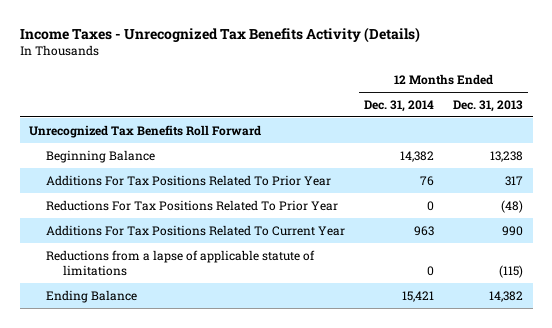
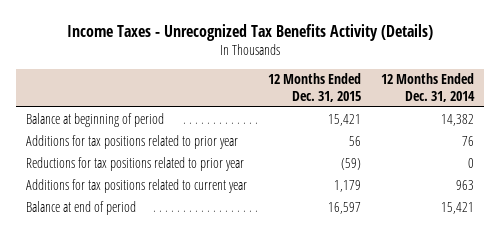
[453,99,524,112] Dec. 31, 2013 -> none
none -> [267,73,361,102] 12 Months Ended Dec. 31, 2015
[29,124,262,138] Unrecognized Tax Benefits Roll Forward -> none
[46,249,316,277] Reductions from a lapse of applicable statute of limitations -> none
[46,149,156,163] Beginning Balance -> [26,112,165,127] Balance at beginning of period
[46,174,332,186] Additions For Tax Positions Related To Prior Year -> [26,134,239,149] Additions for tax positions related to prior year
[46,199,339,211] Reductions For Tax Positions Related To Prior Year -> [26,156,245,171] Reductions for tax positions related to prior year
[46,224,346,236] Additions For Tax Positions Related To Current Year -> [26,178,248,193] Additions for tax positions related to current year
[46,289,138,303] Ending Balance -> [26,200,137,215] Balance at end of period

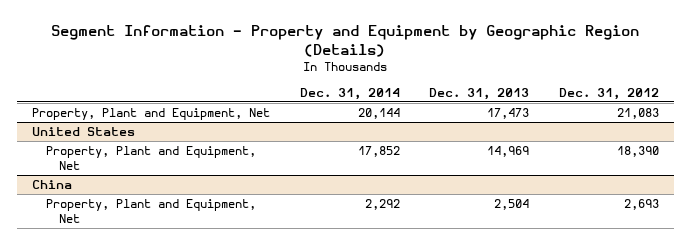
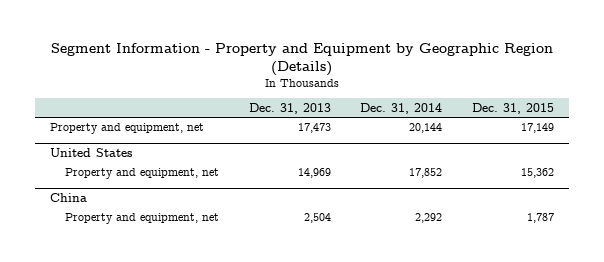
[558,87,659,100] Dec. 31, 2012 -> none
none -> [472,102,555,114] Dec. 31, 2015
[32,108,271,121] Property, Plant and Equipment, Net -> [49,123,204,135] Property and equipment, net
[45,146,256,170] Property, Plant and Equipment, Net -> [64,168,219,180] Property and equipment, net
[45,199,256,223] Property, Plant and Equipment, Net -> [64,213,219,225] Property and equipment, net

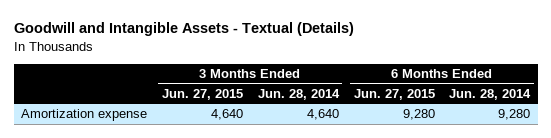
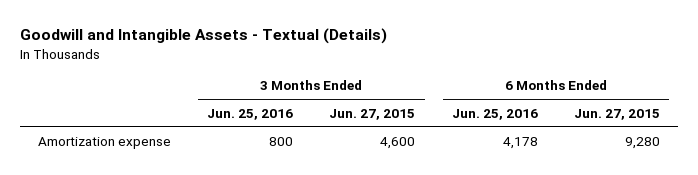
[257,88,340,100] Jun. 28, 2014 -> none
[449,88,532,100] Jun. 28, 2014 -> none
none -> [207,108,294,120] Jun. 25, 2016
none -> [451,108,538,120] Jun. 25, 2016
[210,109,243,121] 4,640 -> [380,137,416,150] 4,600

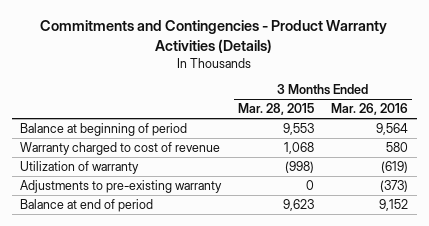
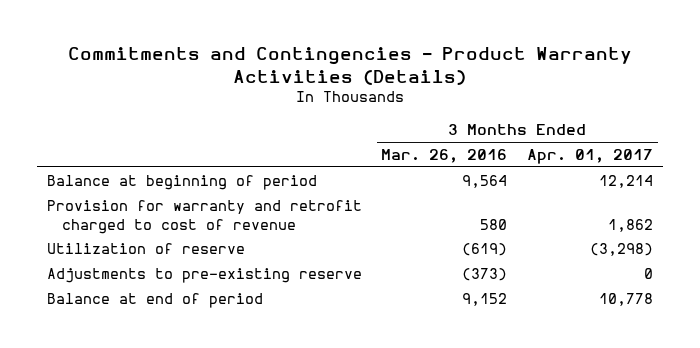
[238,103,315,116] Mar. 28, 2015 -> none
none -> [527,149,654,165] Apr. 01, 2017
[20,142,221,156] Warranty charged to cost of revenue -> [46,200,362,234] Provision for warranty and retrofit charged to cost of revenue
[20,161,140,175] Utilization of warranty -> [46,243,245,255] Utilization of reserve
[20,180,223,194] Adjustments to pre-existing warranty -> [46,268,362,284] Adjustments to pre-existing reserve

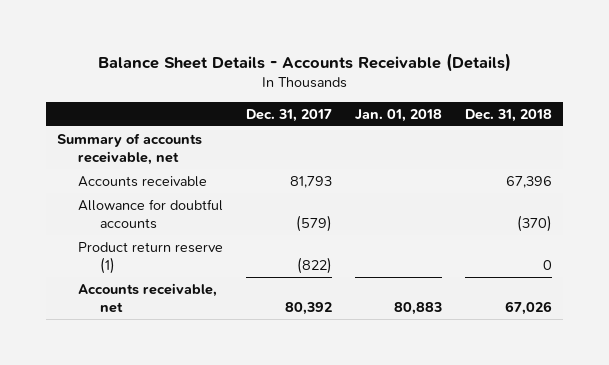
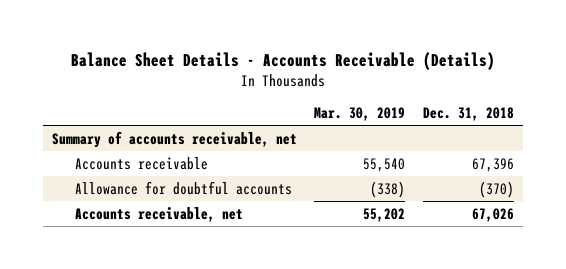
[246,108,333,122] Dec. 31, 2017 -> none
[355,108,443,122] Jan. 01, 2018 -> none
none -> [314,107,406,122] Mar. 30, 2019
[78,241,224,275] Product return reserve (1) -> none

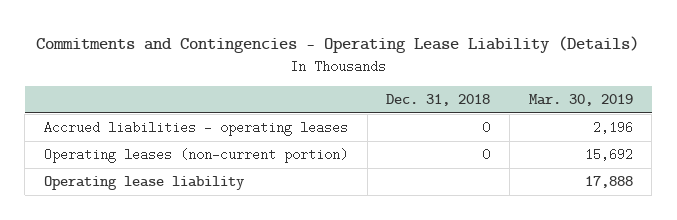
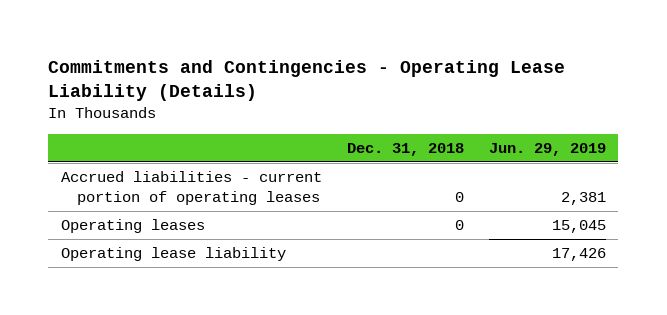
[528,94,633,107] Mar. 30, 2019 -> none
none -> [488,142,606,156] Jun. 29, 2019
[44,121,349,137] Accrued liabilities - operating leases -> [60,170,322,206] Accrued liabilities - current portion of operating leases
[44,148,349,164] Operating leases (non-current portion) -> [60,218,205,233] Operating leases

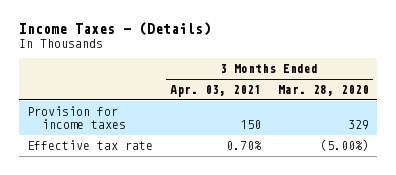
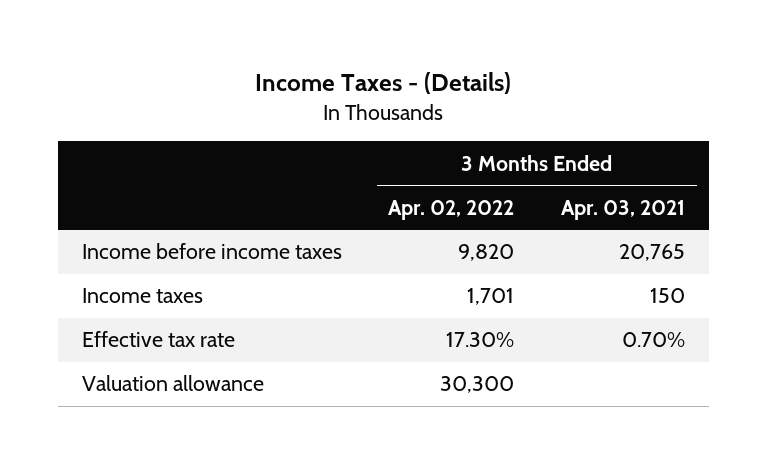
[277,85,369,97] Mar. 28, 2020 -> none
none -> [388,199,515,220] Apr. 02, 2022
none -> [81,243,342,260] Income before income taxes
[27,106,126,129] Provision for income taxes -> [81,288,203,304] Income taxes
none -> [81,375,264,392] Valuation allowance

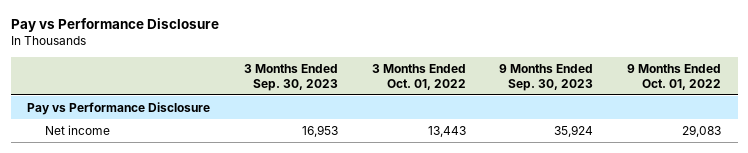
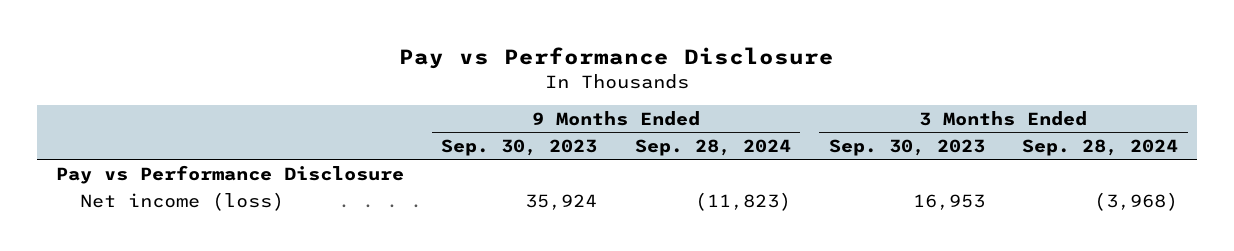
[371,63,466,90] 3 Months Ended Oct. 01, 2022 -> none
[626,63,721,90] 9 Months Ended Oct. 01, 2022 -> none
none -> [634,138,791,156] Sep. 28, 2024
none -> [1022,138,1179,156] Sep. 28, 2024
[45,125,111,136] Net income -> [80,191,285,211] Net income (loss)

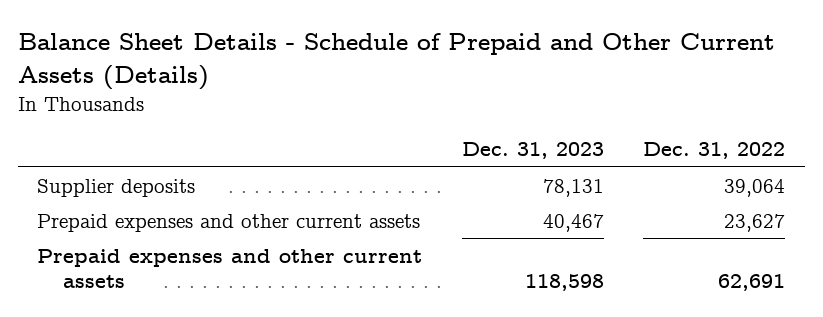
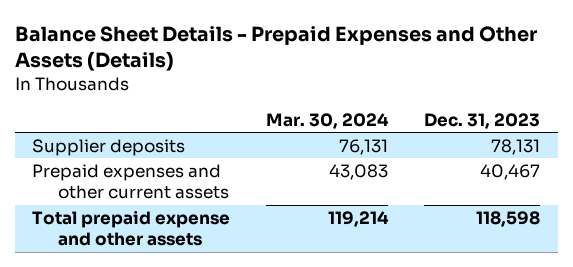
[17,33,775,90] Balance Sheet Details - Schedule of Prepaid and Other Current Assets (Details) -> [14,25,537,72] Balance Sheet Details - Prepaid Expenses and Other Assets (Details)
[643,142,786,160] Dec. 31, 2022 -> none
none -> [266,112,390,129] Mar. 30, 2024
[37,248,423,289] Prepaid expenses and other current assets -> [32,209,231,246] Total prepaid expense and other assets

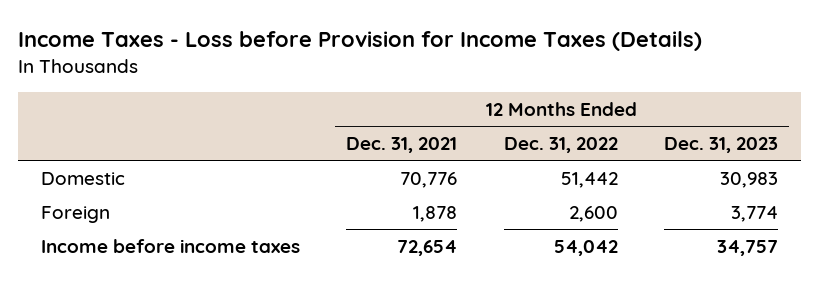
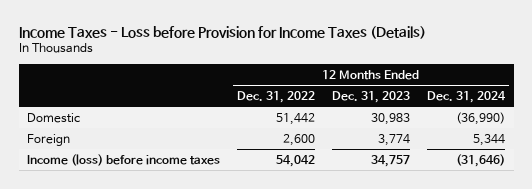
[346,137,458,154] Dec. 31, 2021 -> none
none -> [427,90,507,103] Dec. 31, 2024
[41,238,301,253] Income before income taxes -> [27,153,221,166] Income (loss) before income taxes

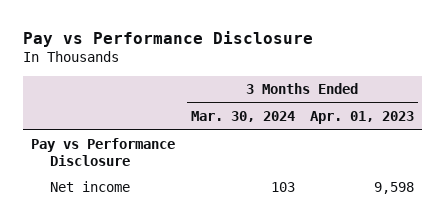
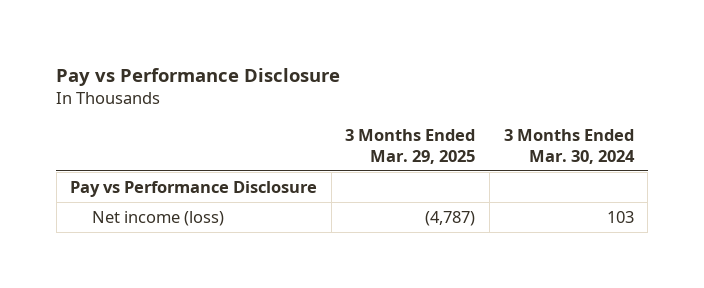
[310,110,415,124] Apr. 01, 2023 -> none
none -> [345,128,476,164] 3 Months Ended Mar. 29, 2025
[50,181,131,193] Net income -> [91,211,224,227] Net income (loss)

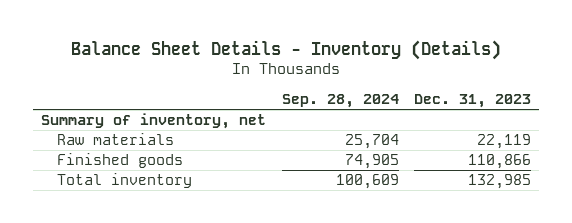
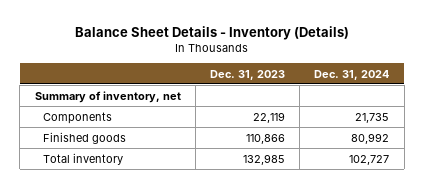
[281,93,399,108] Sep. 28, 2024 -> none
none -> [314,69,390,80] Dec. 31, 2024
[57,133,175,146] Raw materials -> [42,111,112,124] Components

